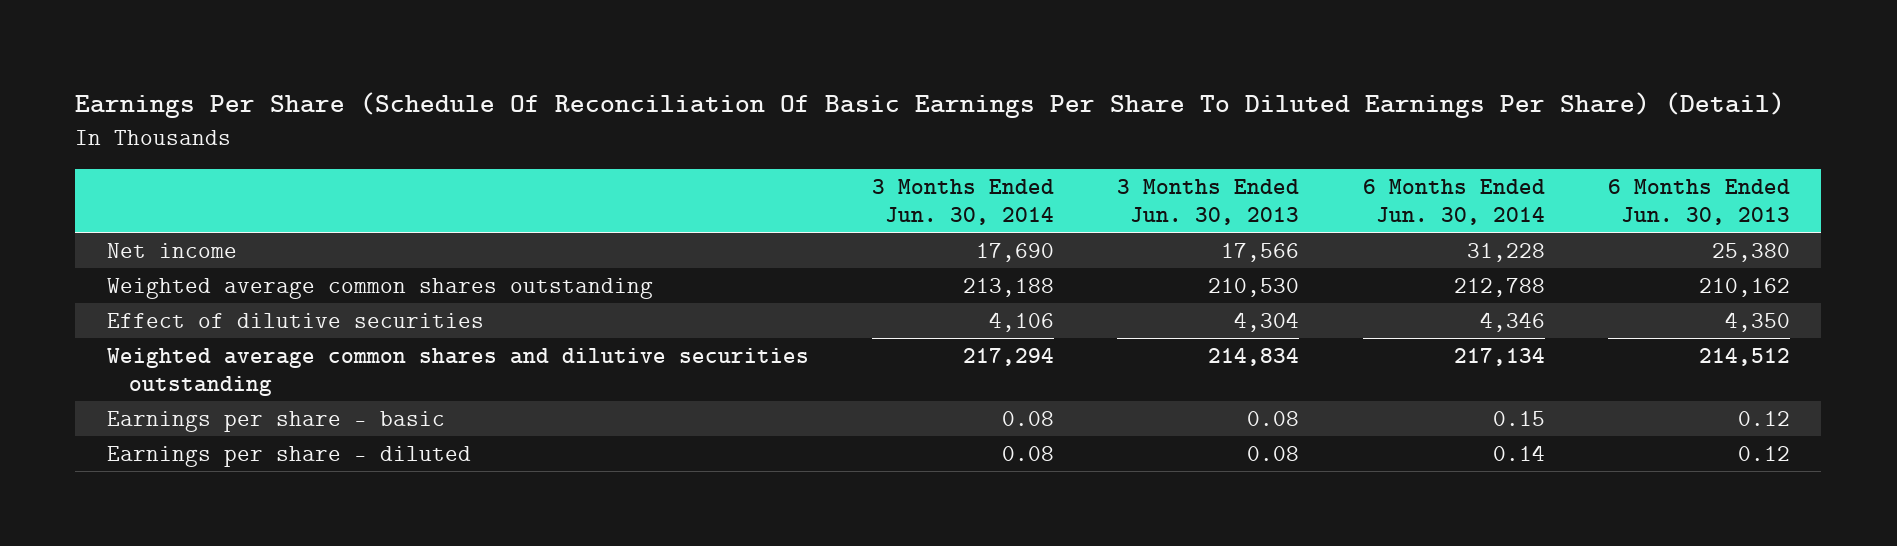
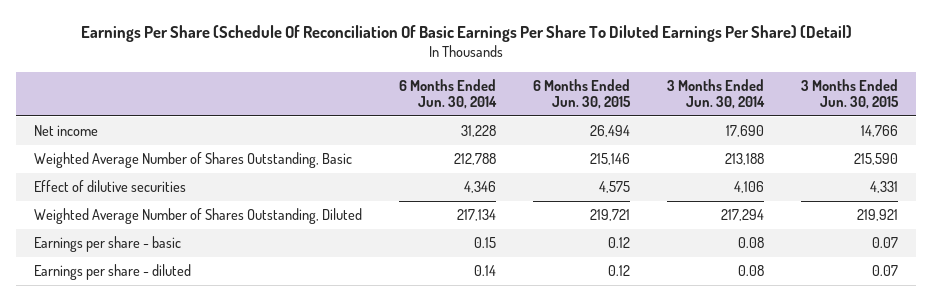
[1117,178,1300,225] 3 Months Ended Jun. 30, 2013 -> none
[1607,178,1790,225] 6 Months Ended Jun. 30, 2013 -> none
none -> [532,78,631,110] 6 Months Ended Jun. 30, 2015
none -> [800,78,899,110] 3 Months Ended Jun. 30, 2015
[106,277,653,299] Weighted average common shares outstanding -> [34,152,353,169] Weighted Average Number of Shares Outstanding, Basic
[106,347,809,396] Weighted average common shares and dilutive securities outstanding -> [34,208,363,225] Weighted Average Number of Shares Outstanding, Diluted

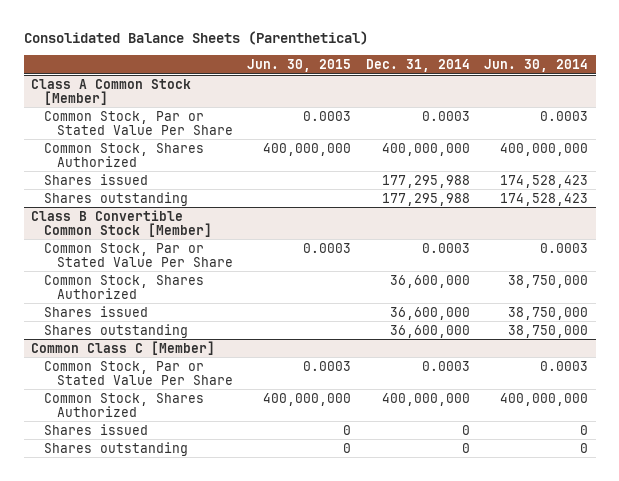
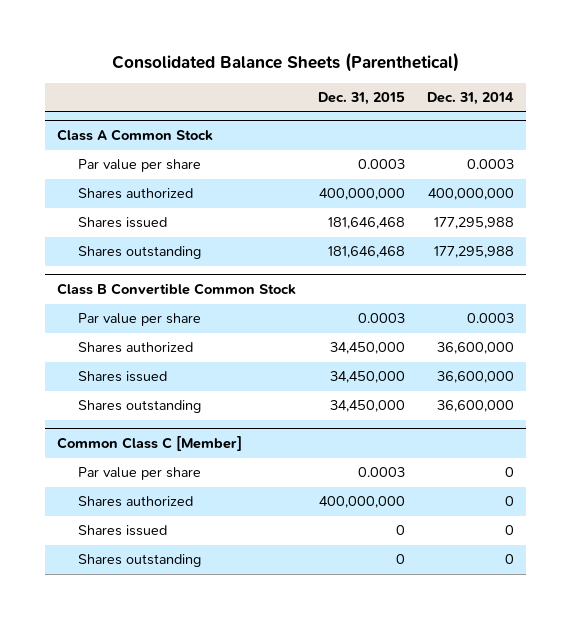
[247,59,352,73] Jun. 30, 2015 -> none
[484,59,589,73] Jun. 30, 2014 -> none
none -> [318,92,406,106] Dec. 31, 2015
[31,78,192,105] Class A Common Stock [Member] -> [56,129,213,142] Class A Common Stock
[43,110,233,135] Common Stock, Par or Stated Value Per Share -> [77,159,201,173] Par value per share
[43,142,204,167] Common Stock, Shares Authorized -> [77,188,193,200] Shares authorized
[31,209,212,237] Class B Convertible Common Stock [Member] -> [56,283,296,296] Class B Convertible Common Stock
[43,242,233,267] Common Stock, Par or Stated Value Per Share -> [77,313,201,327] Par value per share
[43,274,204,299] Common Stock, Shares Authorized -> [77,342,193,354] Shares authorized
[43,360,233,385] Common Stock, Par or Stated Value Per Share -> [77,467,201,481] Par value per share
[421,360,470,371] 0.0003 -> [505,467,515,478] 0
[43,392,204,417] Common Stock, Shares Authorized -> [77,496,193,508] Shares authorized
[381,392,470,406] 400,000,000 -> [505,496,515,507] 0

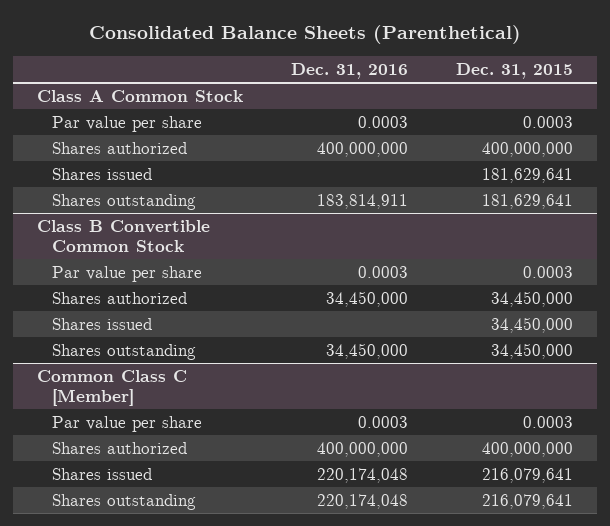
[427,92,515,106] Dec. 31, 2014 -> none
none -> [291,62,409,79] Dec. 31, 2016
[328,217,406,230] 181,646,468 -> [481,167,573,183] 181,629,641
[328,246,406,259] 181,646,468 -> [481,193,573,209] 181,629,641
[396,525,406,536] 0 -> [481,467,573,483] 216,079,641
[396,554,406,565] 0 -> [481,493,573,509] 216,079,641

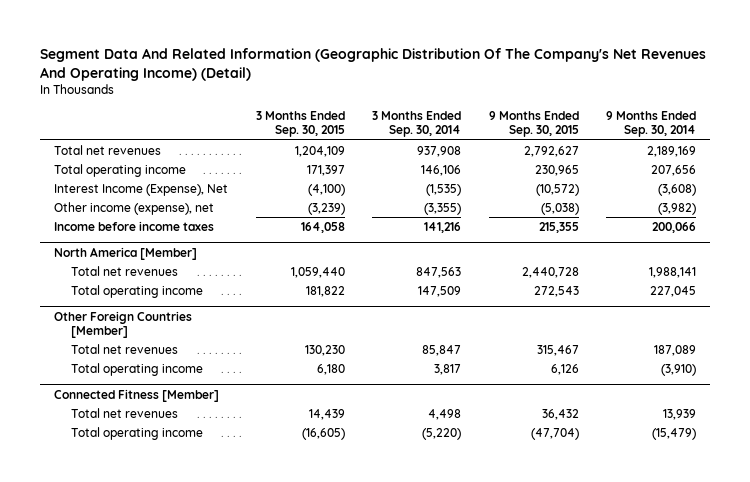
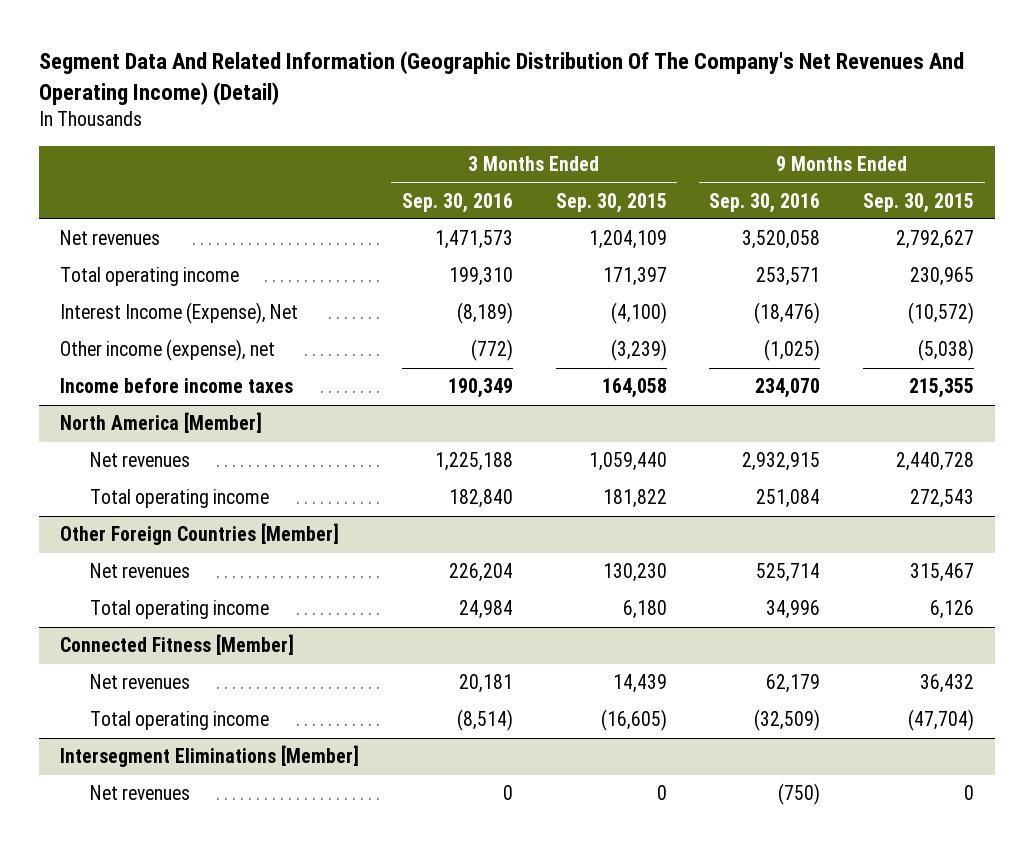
[372,111,462,138] 3 Months Ended Sep. 30, 2014 -> none
[605,111,696,138] 9 Months Ended Sep. 30, 2014 -> none
none -> [401,192,513,213] Sep. 30, 2016
none -> [709,192,821,213] Sep. 30, 2016
[54,144,162,155] Total net revenues -> [60,230,161,246] Net revenues
[70,265,178,276] Total net revenues -> [89,452,190,468] Net revenues
[70,343,178,354] Total net revenues -> [89,563,190,579] Net revenues
[70,407,178,418] Total net revenues -> [89,674,190,690] Net revenues
none -> [60,745,360,768] Intersegment Eliminations [Member]
none -> [89,785,190,801] Net revenues

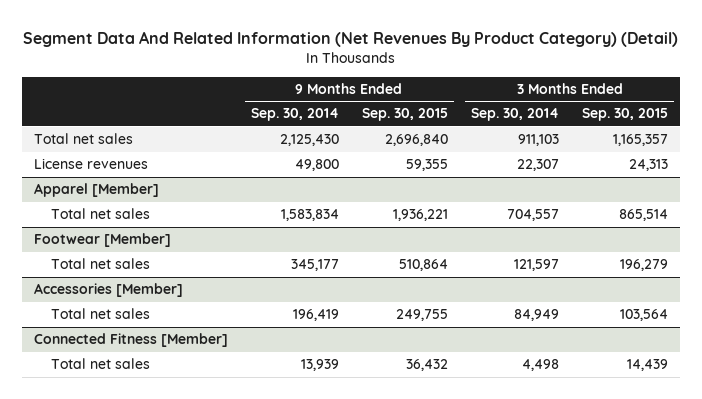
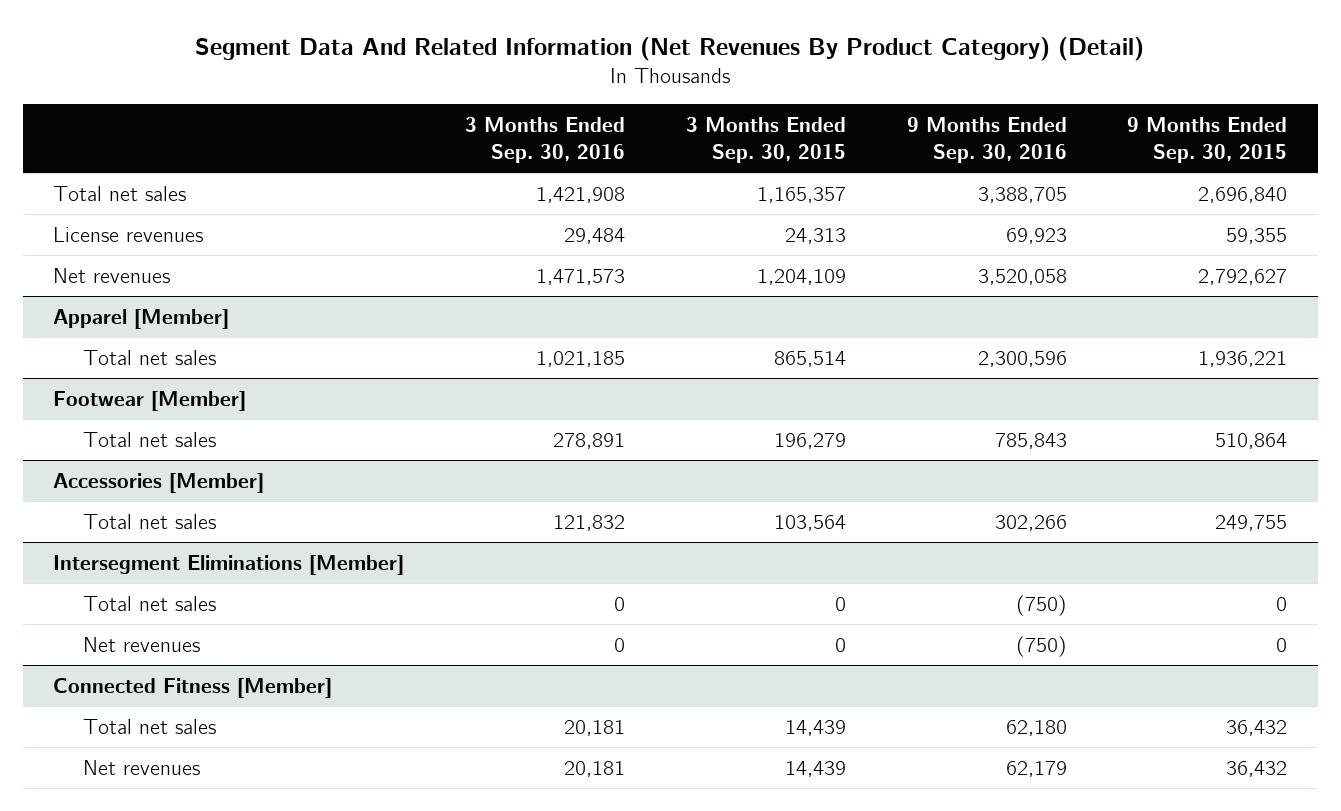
[250,108,339,122] Sep. 30, 2014 -> none
[471,108,560,122] Sep. 30, 2014 -> none
none -> [464,116,625,163] 3 Months Ended Sep. 30, 2016
none -> [906,116,1067,163] 9 Months Ended Sep. 30, 2016
none -> [53,267,171,283] Net revenues
none -> [53,554,405,575] Intersegment Eliminations [Member]
none -> [83,595,217,611] Total net sales
none -> [83,636,201,652] Net revenues
none -> [83,759,201,775] Net revenues

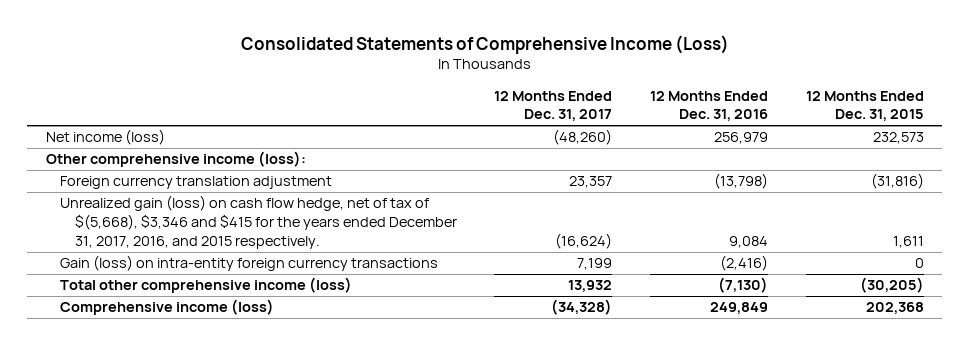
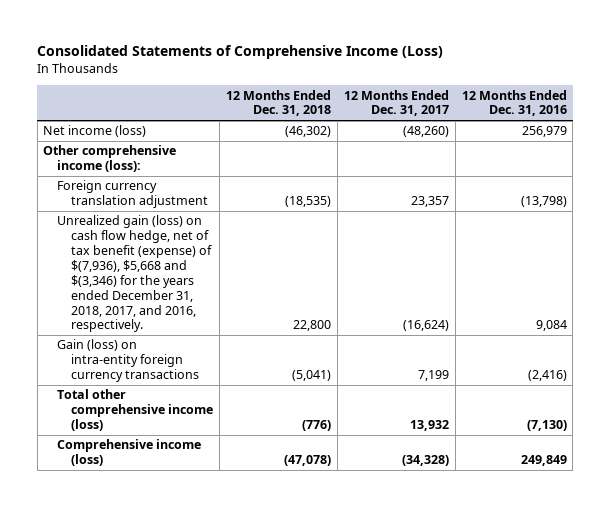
[805,90,924,122] 12 Months Ended Dec. 31, 2015 -> none
none -> [226,89,332,117] 12 Months Ended Dec. 31, 2018
[60,195,457,249] Unrealized gain (loss) on cash flow hedge, net of tax of $(5,668), $3,346 and $415 for the years ended December 31, 2017, 2016, and 2015 respectively. -> [57,215,213,333] Unrealized gain (loss) on cash flow hedge, net of tax benefit (expense) of $(7,936), $5,668 and $(3,346) for the years ended December 31, 2018, 2017, and 2016, respectively.

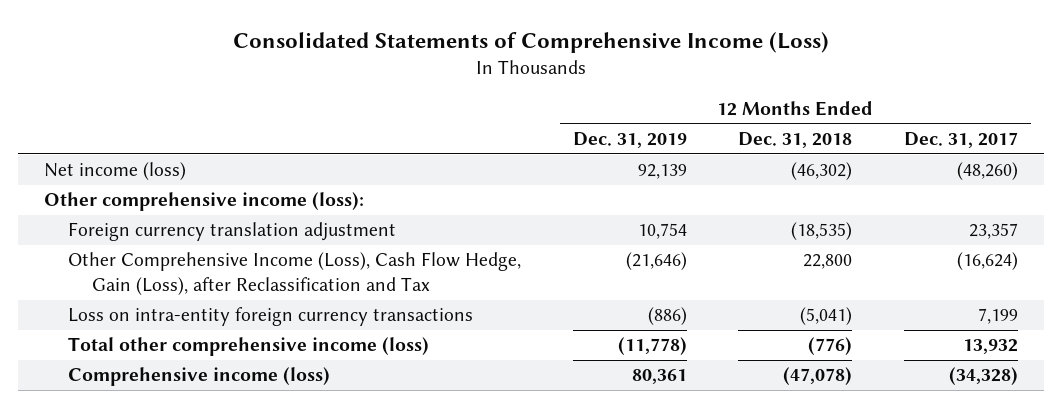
[461,89,567,117] 12 Months Ended Dec. 31, 2016 -> none
none -> [572,132,687,149] Dec. 31, 2019
[57,215,213,333] Unrealized gain (loss) on cash flow hedge, net of tax benefit (expense) of $(7,936), $5,668 and $(3,346) for the years ended December 31, 2018, 2017, and 2016, respectively. -> [67,252,521,296] Other Comprehensive Income (Loss), Cash Flow Hedge, Gain (Loss), after Reclassification and Tax
[57,339,200,383] Gain (loss) on intra-entity foreign currency transactions -> [67,307,473,327] Loss on intra-entity foreign currency transactions

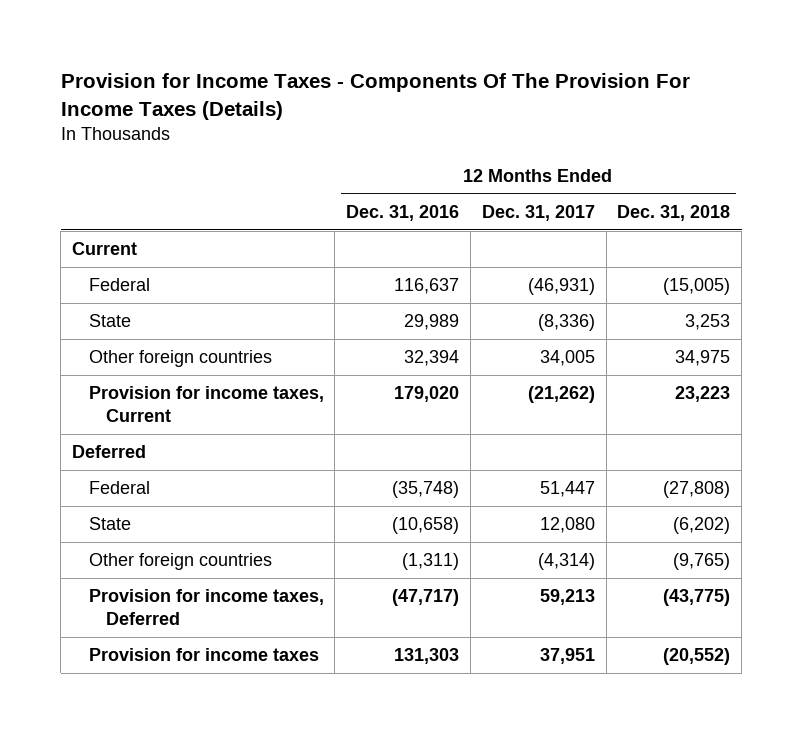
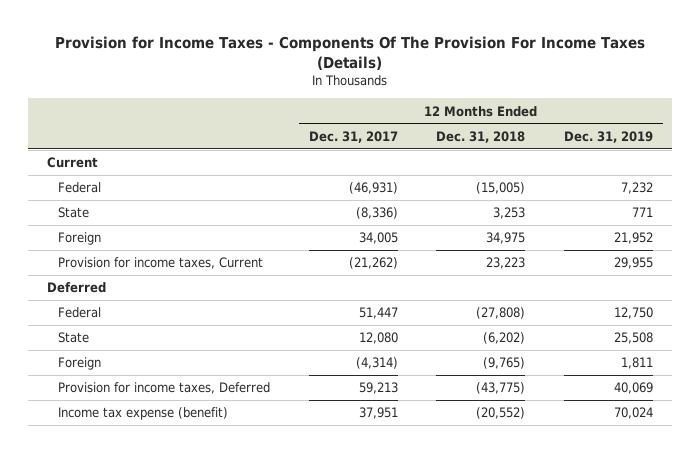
[346,204,460,221] Dec. 31, 2016 -> none
none -> [564,130,654,143] Dec. 31, 2019
[88,350,272,368] Other foreign countries -> [57,232,101,246] Foreign
[88,553,272,571] Other foreign countries -> [57,357,101,371] Foreign
[88,648,319,662] Provision for income taxes -> [57,407,228,421] Income tax expense (benefit)

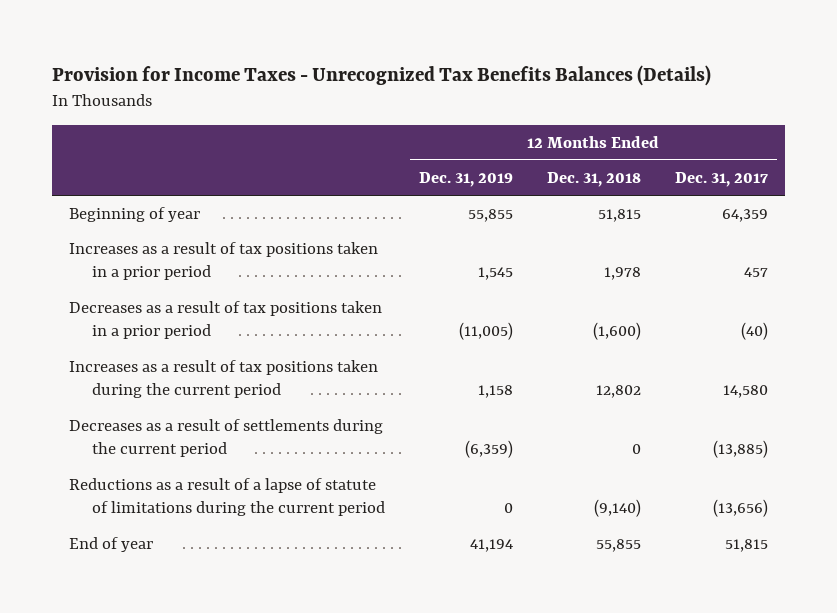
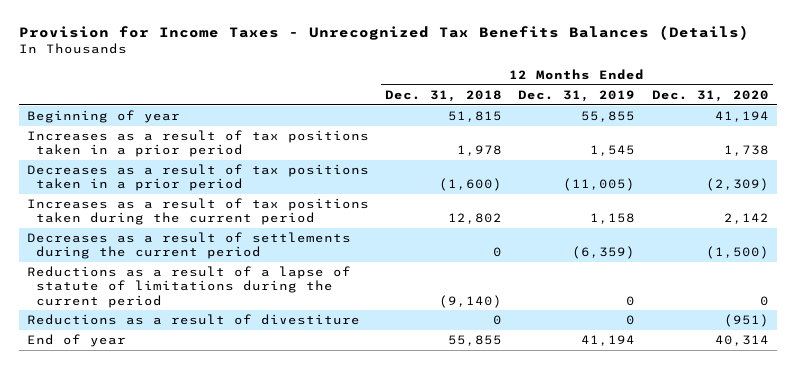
[675,171,769,187] Dec. 31, 2017 -> none
none -> [651,90,769,103] Dec. 31, 2020
none -> [26,314,360,326] Reductions as a result of divestiture

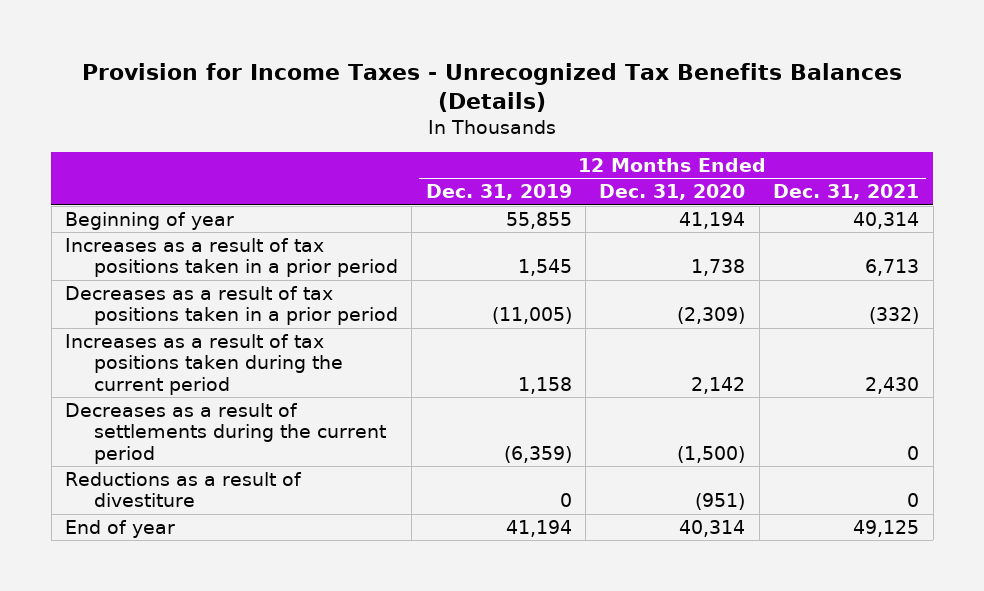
[385,90,503,103] Dec. 31, 2018 -> none
none -> [773,184,920,201] Dec. 31, 2021
[26,266,351,308] Reductions as a result of a lapse of statute of limitations during the current period -> none

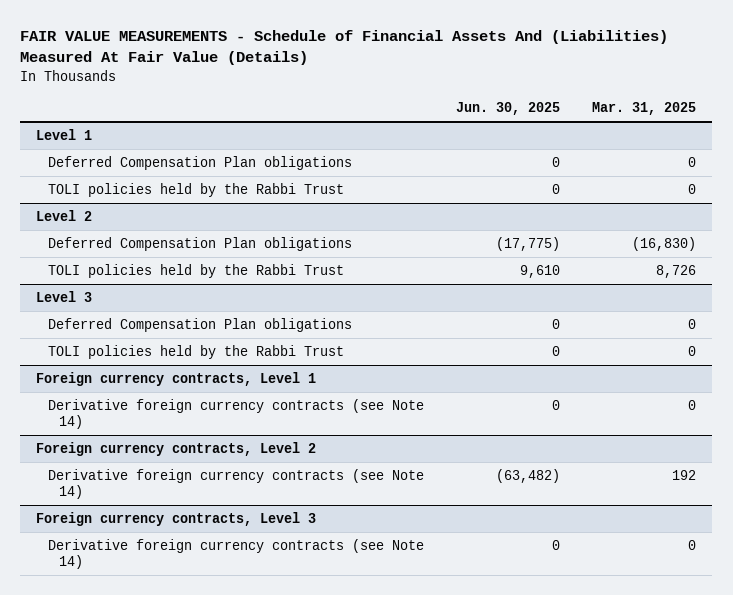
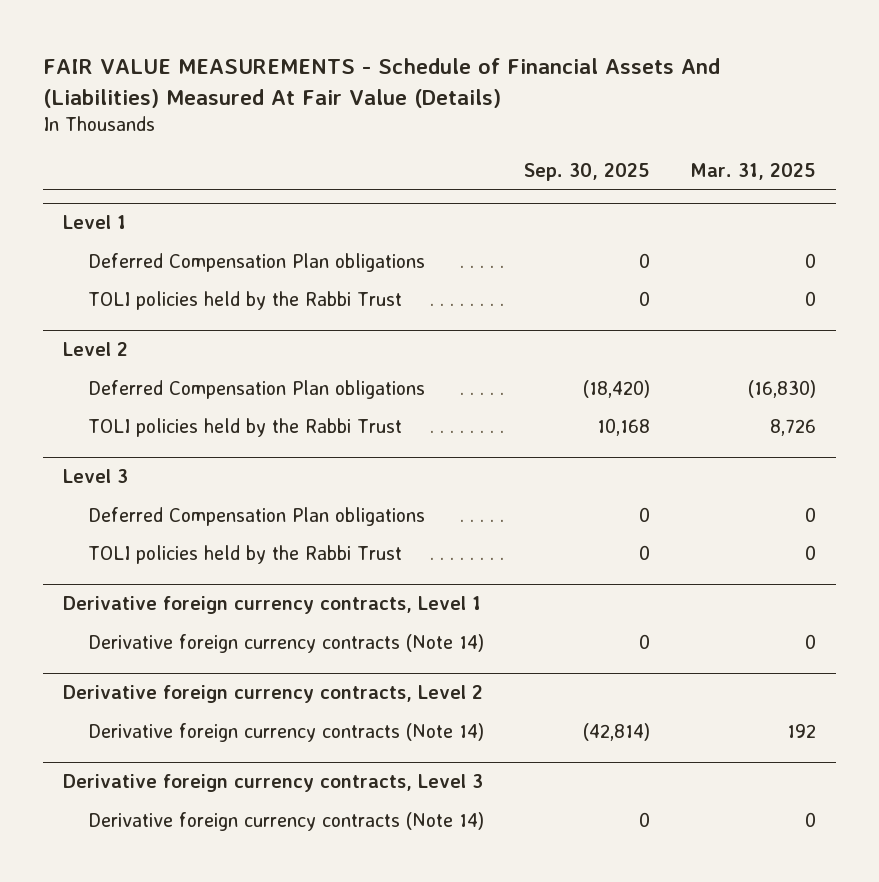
[456,102,561,116] Jun. 30, 2025 -> none
none -> [523,163,650,182] Sep. 30, 2025
[36,371,317,386] Foreign currency contracts, Level 1 -> [63,596,482,615] Derivative foreign currency contracts, Level 1
[47,398,424,430] Derivative foreign currency contracts (see Note 14) -> [87,633,484,653] Derivative foreign currency contracts (Note 14)
[36,441,317,456] Foreign currency contracts, Level 2 -> [63,685,484,704] Derivative foreign currency contracts, Level 2
[47,468,424,500] Derivative foreign currency contracts (see Note 14) -> [87,722,484,742] Derivative foreign currency contracts (Note 14)
[36,511,317,526] Foreign currency contracts, Level 3 -> [63,774,484,793] Derivative foreign currency contracts, Level 3
[47,538,424,570] Derivative foreign currency contracts (see Note 14) -> [87,811,484,831] Derivative foreign currency contracts (Note 14)

